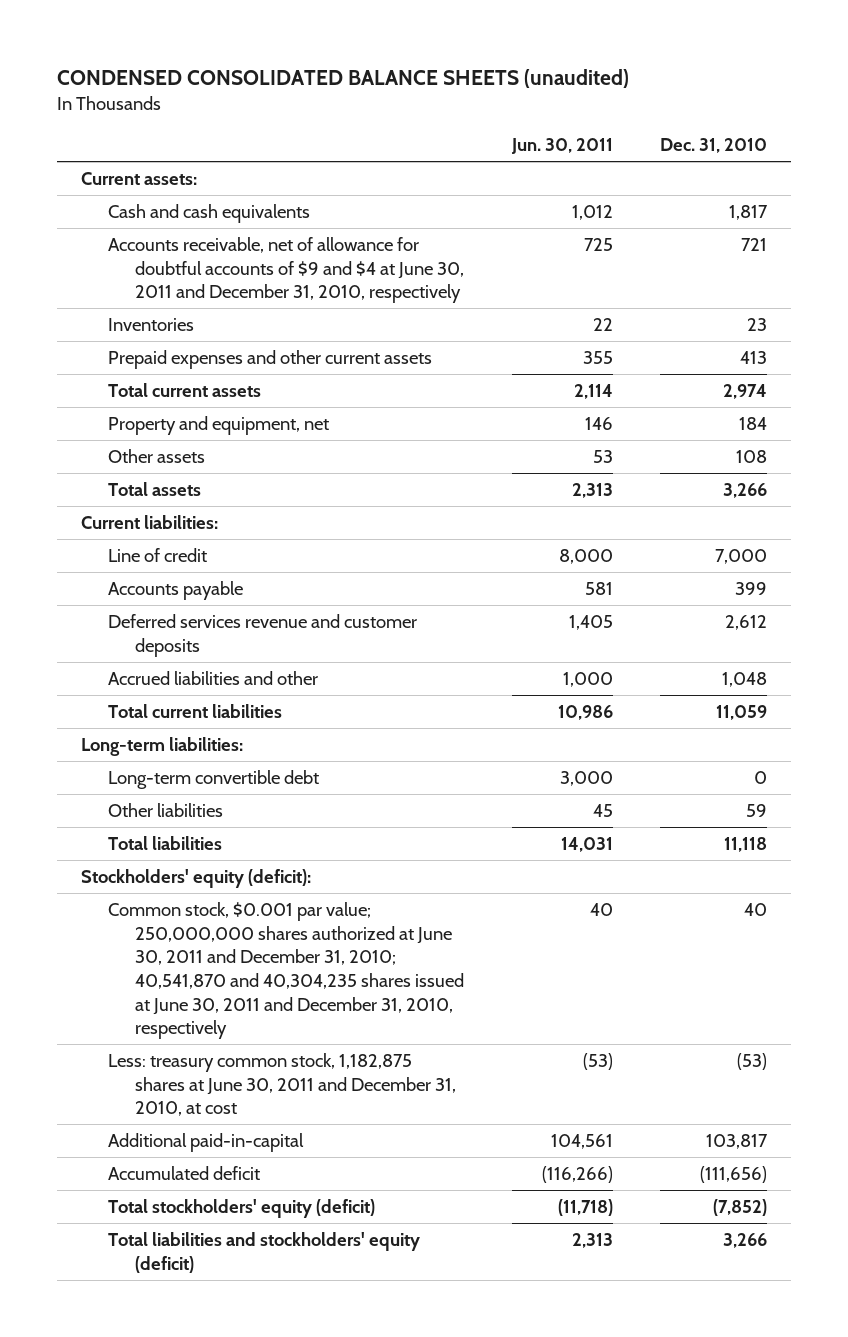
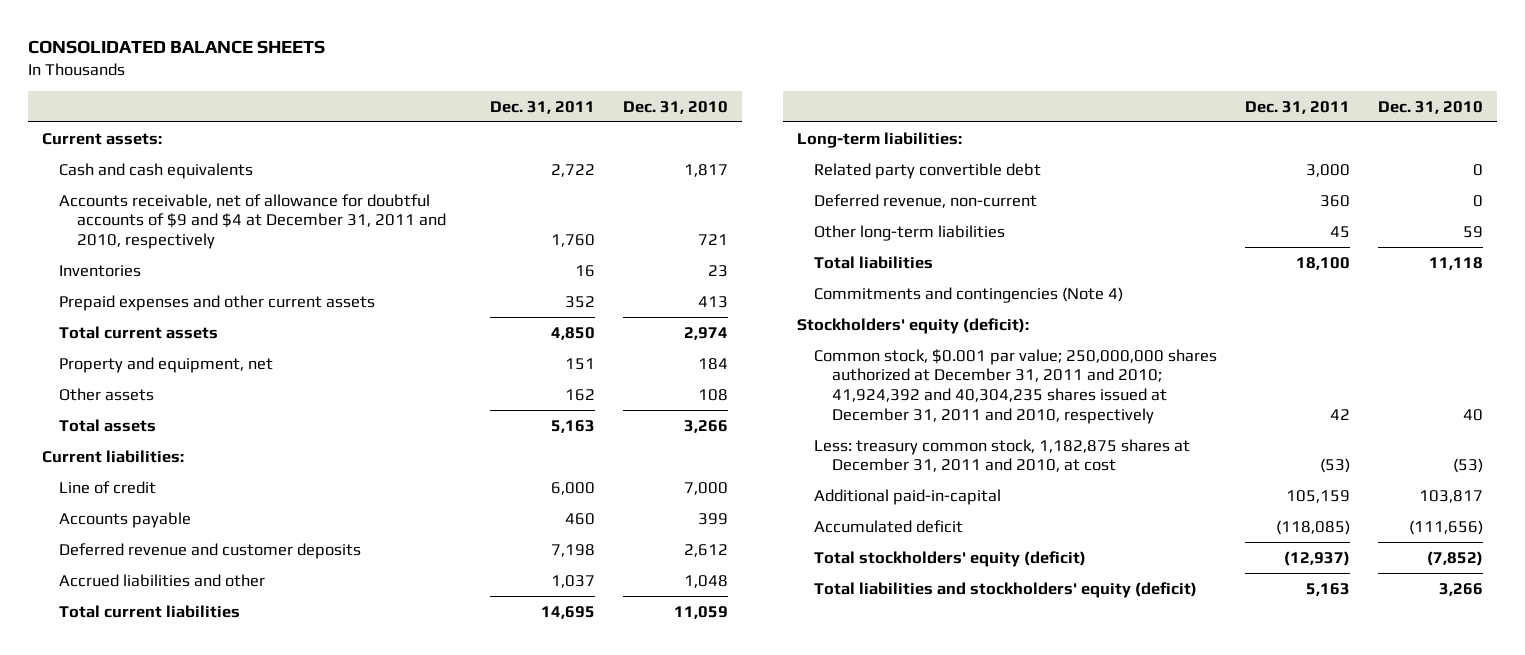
[56,69,629,89] CONDENSED CONSOLIDATED BALANCE SHEETS (unaudited) -> [27,39,325,54] CONSOLIDATED BALANCE SHEETS
[510,138,613,155] Jun. 30, 2011 -> none
none -> [490,100,596,114] Dec. 31, 2011
[107,236,465,304] Accounts receivable, net of allowance for doubtful accounts of $9 and $4 at June 30, 2011 and December 31, 2010, respectively -> [59,193,447,250] Accounts receivable, net of allowance for doubtful accounts of $9 and $4 at December 31, 2011 and 2010, respectively
[107,613,417,657] Deferred services revenue and customer deposits -> [59,542,362,559] Deferred revenue and customer deposits
[107,769,319,789] Long-term convertible debt -> [814,162,1042,179] Related party convertible debt
none -> [814,193,1038,208] Deferred revenue, non-current
[107,802,223,817] Other liabilities -> [814,224,1006,241] Other long-term liabilities
none -> [814,286,1124,303] Commitments and contingencies (Note 4)
[107,901,465,1040] Common stock, $0.001 par value; 250,000,000 shares authorized at June 30, 2011 and December 31, 2010; 40,541,870 and 40,304,235 shares issued at June 30, 2011 and December 31, 2010, respectively -> [814,348,1218,425] Common stock, $0.001 par value; 250,000,000 shares authorized at December 31, 2011 and 2010; 41,924,392 and 40,304,235 shares issued at December 31, 2011 and 2010, respectively
[107,1052,457,1117] Less: treasury common stock, 1,182,875 shares at June 30, 2011 and December 31, 2010, at cost -> [814,438,1191,473] Less: treasury common stock, 1,182,875 shares at December 31, 2011 and 2010, at cost

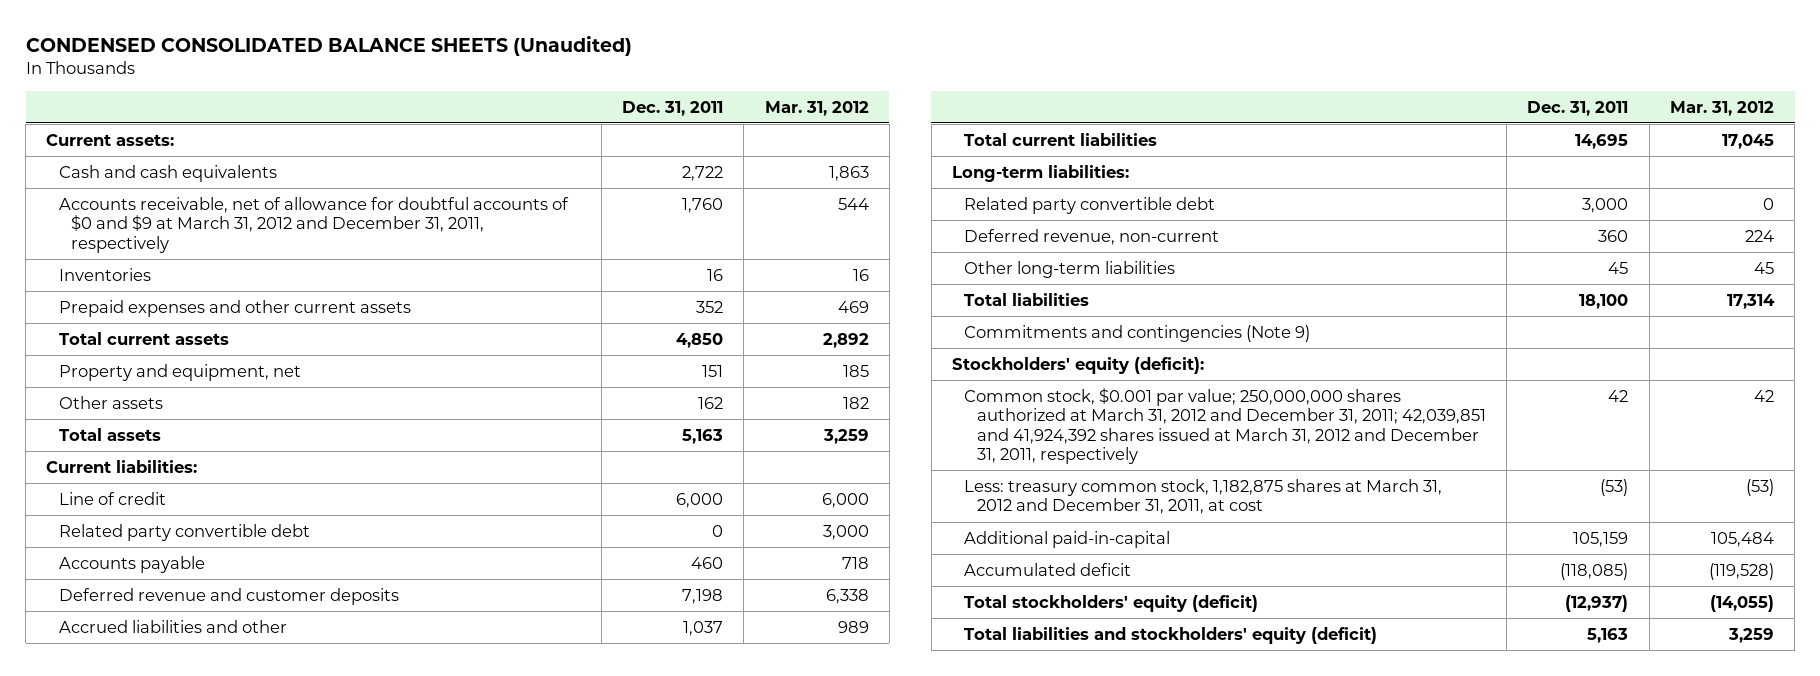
[27,39,325,54] CONSOLIDATED BALANCE SHEETS -> [25,35,632,56] CONDENSED CONSOLIDATED BALANCE SHEETS (Unaudited)
[623,100,729,114] Dec. 31, 2010 -> none
none -> [764,100,869,116] Mar. 31, 2012
[59,193,447,250] Accounts receivable, net of allowance for doubtful accounts of $9 and $4 at December 31, 2011 and 2010, respectively -> [58,196,569,253] Accounts receivable, net of allowance for doubtful accounts of $0 and $9 at March 31, 2012 and December 31, 2011, respectively
none -> [58,523,310,541] Related party convertible debt
[814,286,1124,303] Commitments and contingencies (Note 4) -> [964,324,1311,342] Commitments and contingencies (Note 9)
[814,348,1218,425] Common stock, $0.001 par value; 250,000,000 shares authorized at December 31, 2011 and 2010; 41,924,392 and 40,304,235 shares issued at December 31, 2011 and 2010, respectively -> [964,387,1486,464] Common stock, $0.001 par value; 250,000,000 shares authorized at March 31, 2012 and December 31, 2011; 42,039,851 and 41,924,392 shares issued at March 31, 2012 and December 31, 2011, respectively
[814,438,1191,473] Less: treasury common stock, 1,182,875 shares at December 31, 2011 and 2010, at cost -> [964,478,1443,515] Less: treasury common stock, 1,182,875 shares at March 31, 2012 and December 31, 2011, at cost

